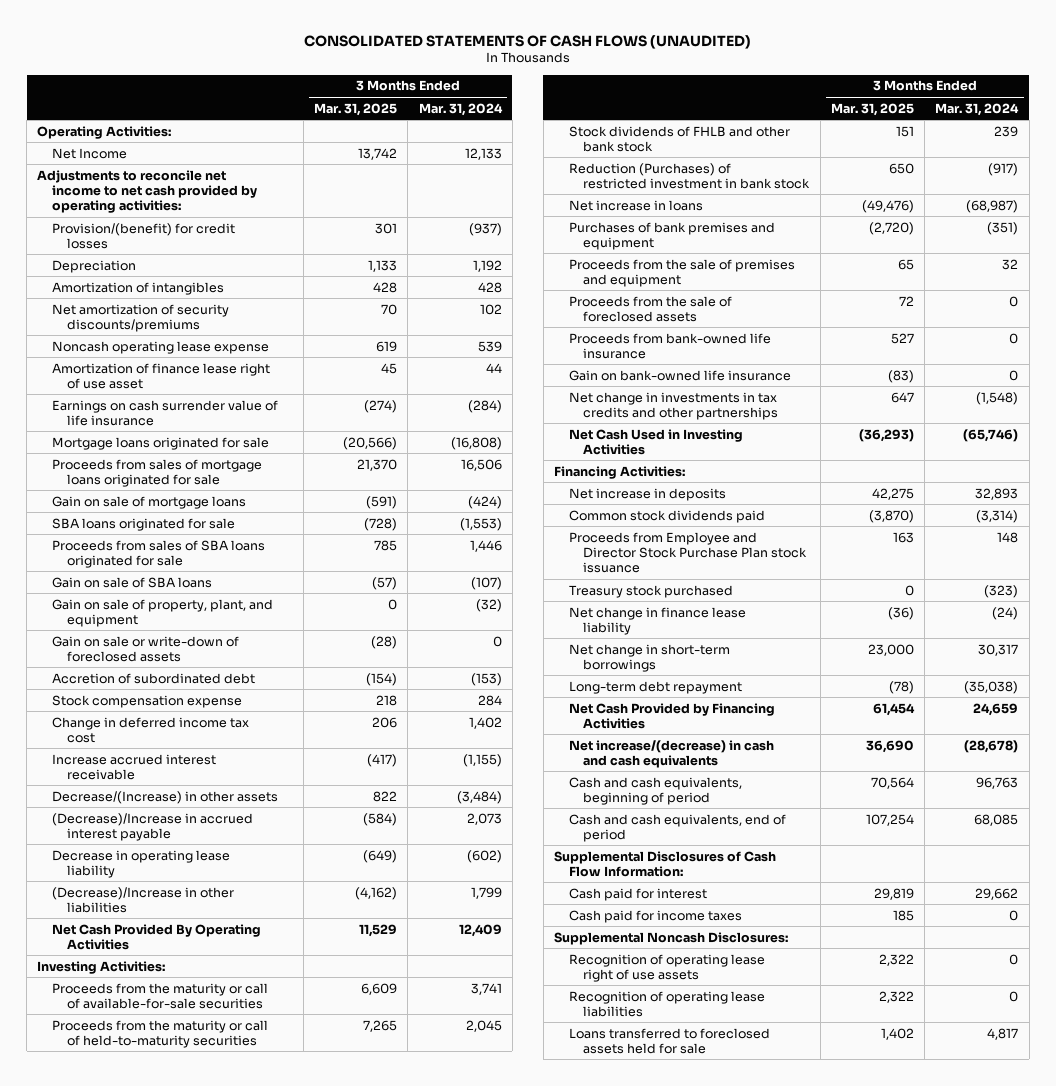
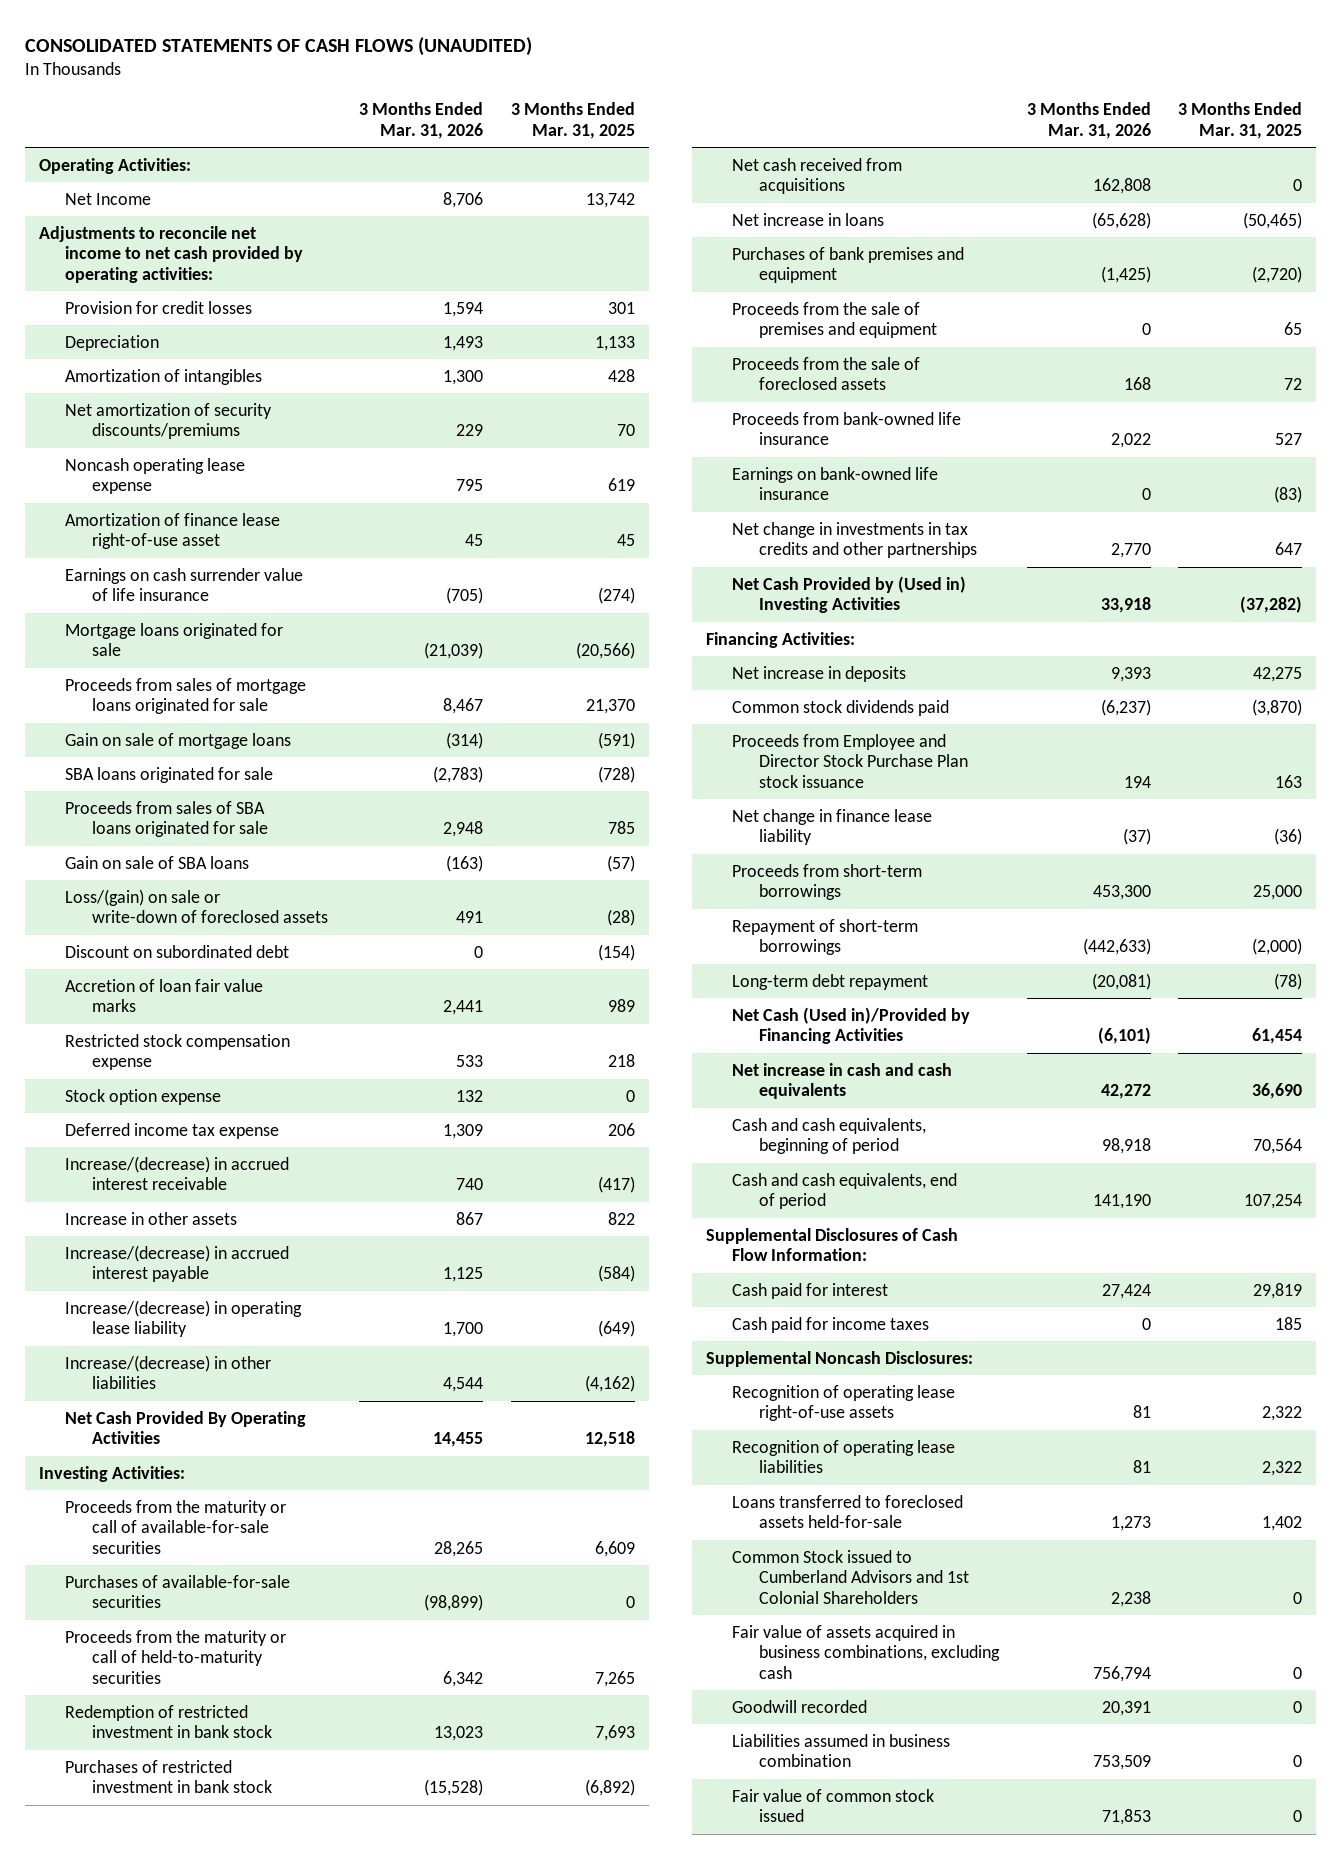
[418,102,503,116] Mar. 31, 2024 -> none
none -> [359,102,484,139] 3 Months Ended Mar. 31, 2026
[52,222,236,249] Provision/(benefit) for credit losses -> [65,300,253,314] Provision for credit losses
[52,362,271,389] Amortization of finance lease right of use asset -> [65,512,281,550] Amortization of finance lease right-of-use asset
[52,598,274,627] Gain on sale of property, plant, and equipment -> none
[52,635,240,662] Gain on sale or write-down of foreclosed assets -> [65,888,328,924] Loss/(gain) on sale or write-down of foreclosed assets
[52,672,256,684] Accretion of subordinated debt -> [65,944,290,958] Discount on subordinated debt
none -> [65,978,264,1013] Accretion of loan fair value marks
[52,694,243,708] Stock compensation expense -> [65,1033,291,1071] Restricted stock compensation expense
none -> [65,1088,222,1105] Stock option expense
[52,716,250,743] Change in deferred income tax cost -> [65,1122,280,1139] Deferred income tax expense
[52,753,217,780] Increase accrued interest receivable -> [65,1155,290,1191] Increase/(decrease) in accrued interest receivable
[52,790,279,804] Decrease/(Increase) in other assets -> [65,1211,238,1225] Increase in other assets
[52,812,254,841] (Decrease)/Increase in accrued interest payable -> [65,1244,290,1283] Increase/(decrease) in accrued interest payable
[52,849,231,878] Decrease in operating lease liability -> [65,1299,303,1338] Increase/(decrease) in operating lease liability
[52,886,235,913] (Decrease)/Increase in other liabilities -> [65,1354,272,1390] Increase/(decrease) in other liabilities
[359,923,398,937] 11,529 -> [585,1431,636,1448] 12,518
none -> [65,1574,291,1609] Purchases of available-for-sale securities
[568,125,790,152] Stock dividends of FHLB and other bank stock -> none
none -> [65,1704,272,1739] Redemption of restricted investment in bank stock
[568,162,811,189] Reduction (Purchases) of restricted investment in bank stock -> [65,1759,272,1794] Purchases of restricted investment in bank stock
[888,162,914,174] 650 -> [585,1779,636,1797] (6,892)
none -> [732,157,903,195] Net cash received from acquisitions
[861,199,914,213] (49,476) -> [1243,211,1303,229] (50,465)
[568,369,791,381] Gain on bank-owned life insurance -> [732,466,939,501] Earnings on bank-owned life insurance
[568,428,743,455] Net Cash Used in Investing Activities -> [732,575,967,614] Net Cash Provided by (Used in) Investing Activities
[858,428,914,442] (36,293) -> [1240,596,1303,614] (37,282)
[568,584,733,598] Treasury stock purchased -> none
[568,643,730,672] Net change in short-term borrowings -> none
none -> [732,863,923,901] Proceeds from short-term borrowings
none -> [732,918,919,956] Repayment of short-term borrowings
[568,702,775,729] Net Cash Provided by Financing Activities -> [732,1006,971,1045] Net Cash (Used in)/Provided by Financing Activities
[568,739,774,768] Net increase/(decrease) in cash and cash equivalents -> [732,1062,953,1100] Net increase in cash and cash equivalents
[568,953,765,982] Recognition of operating lease right of use assets -> [732,1384,956,1422] Recognition of operating lease right-of-use assets
[568,1027,770,1054] Loans transferred to foreclosed assets held for sale -> [732,1494,964,1529] Loans transferred to foreclosed assets held-for-sale
none -> [732,1549,969,1605] Common Stock issued to Cumberland Advisors and 1st Colonial Shareholders
none -> [732,1624,1000,1680] Fair value of assets acquired in business combinations, excluding cash
none -> [732,1699,868,1713] Goodwill recorded
none -> [732,1733,951,1768] Liabilities assumed in business combination
none -> [732,1788,935,1823] Fair value of common stock issued

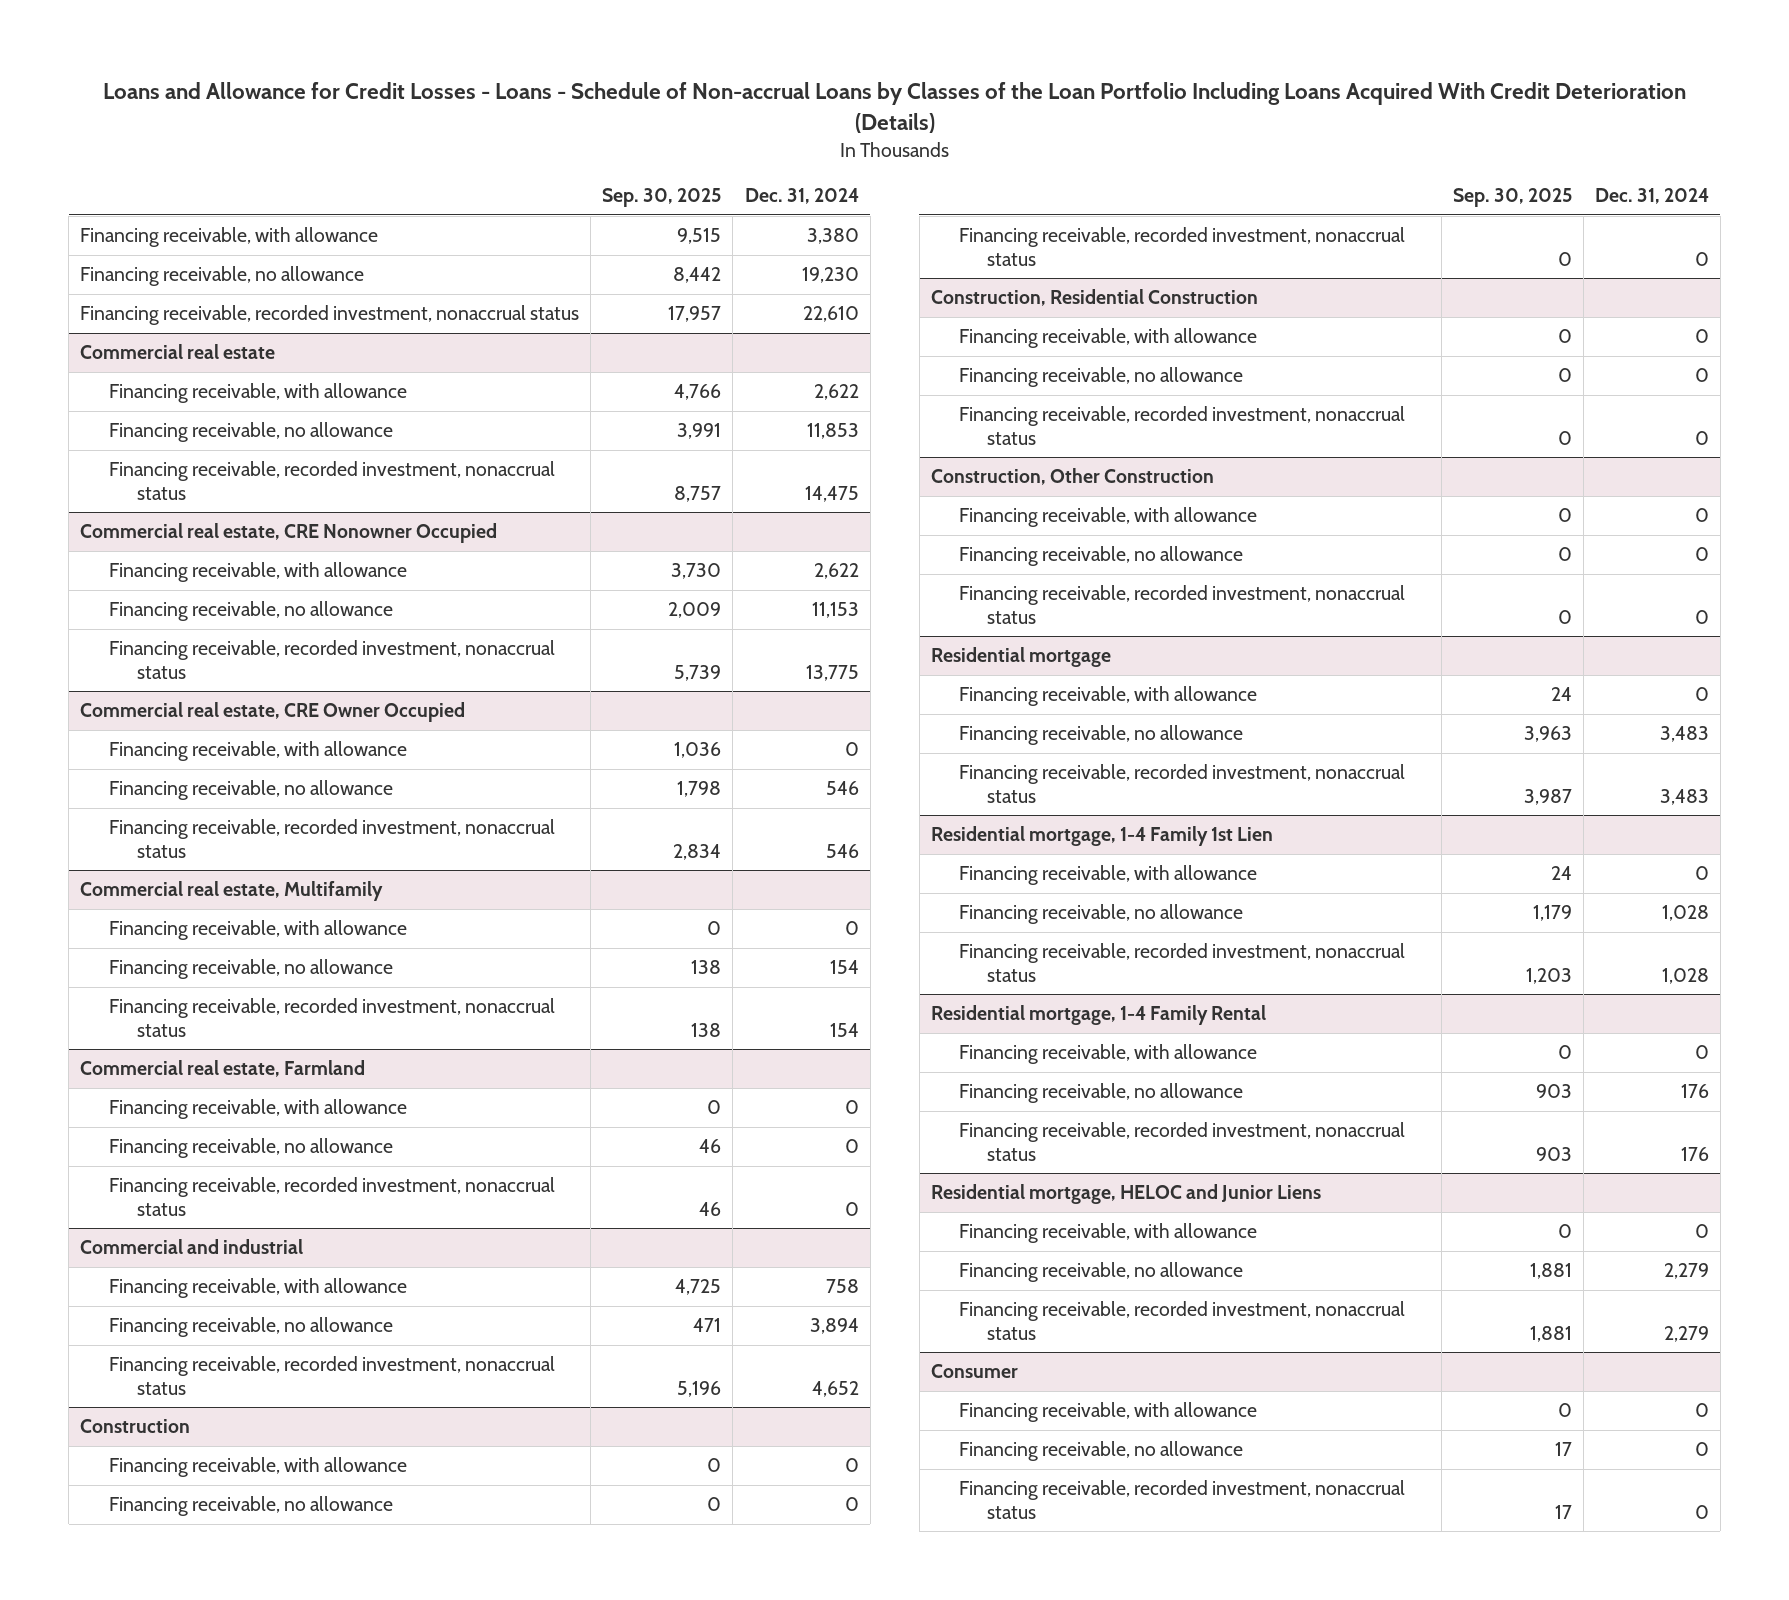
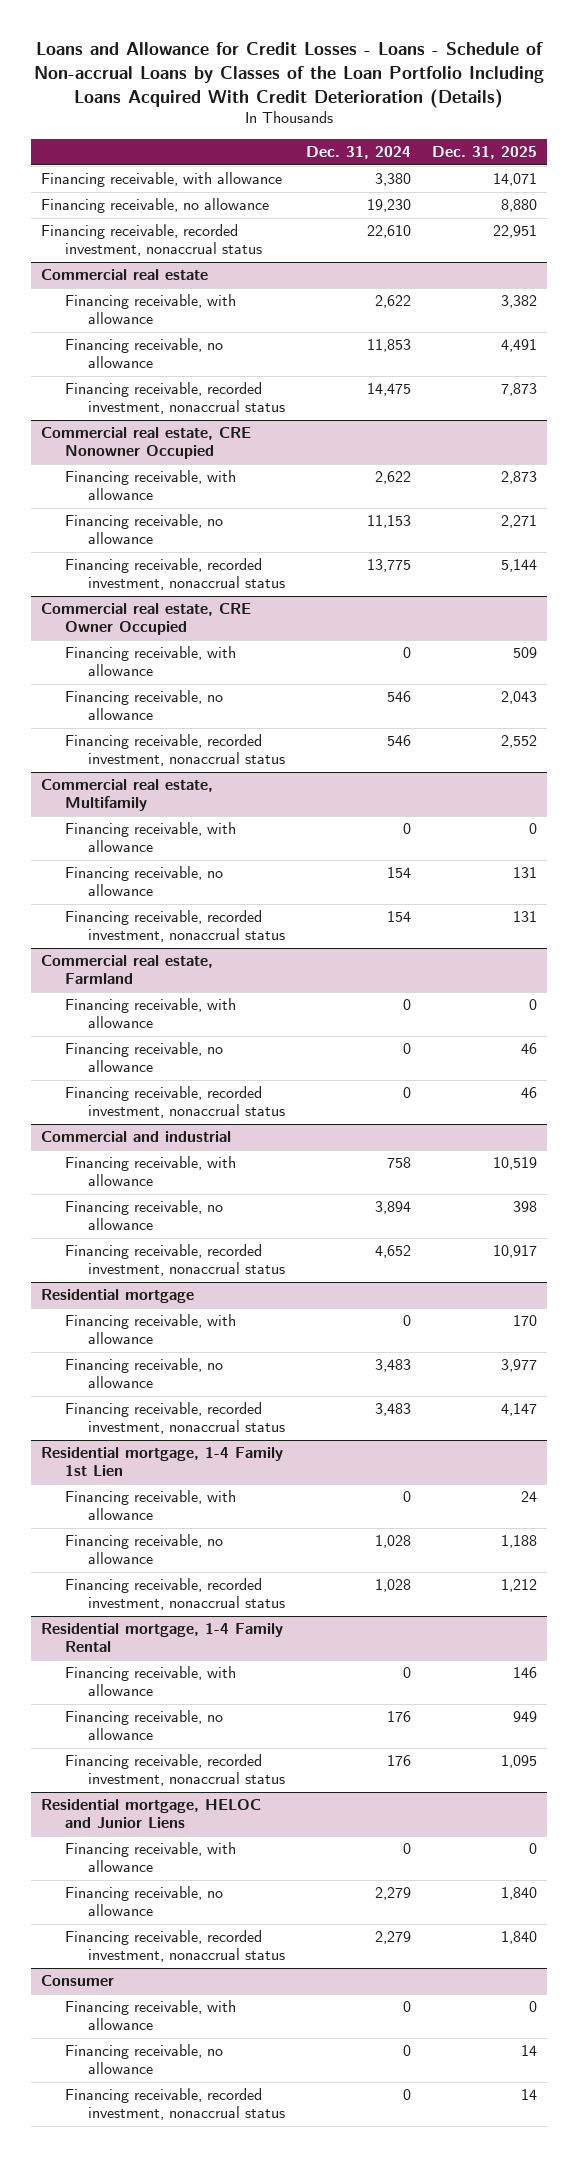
[602,188,722,208] Sep. 30, 2025 -> none
none -> [431,146,537,160] Dec. 31, 2025
[80,1419,191,1434] Construction -> none
[108,1457,407,1478] Financing receivable, with allowance -> none
[108,1496,393,1517] Financing receivable, no allowance -> none
[959,227,1406,266] Financing receivable, recorded investment, nonaccrual status -> none
[930,289,1258,307] Construction, Residential Construction -> none
[959,328,1258,349] Financing receivable, with allowance -> none
[959,367,1244,388] Financing receivable, no allowance -> none
[959,406,1406,445] Financing receivable, recorded investment, nonaccrual status -> none
[930,468,1214,486] Construction, Other Construction -> none
[959,507,1258,528] Financing receivable, with allowance -> none
[959,546,1244,567] Financing receivable, no allowance -> none
[959,585,1406,624] Financing receivable, recorded investment, nonaccrual status -> none

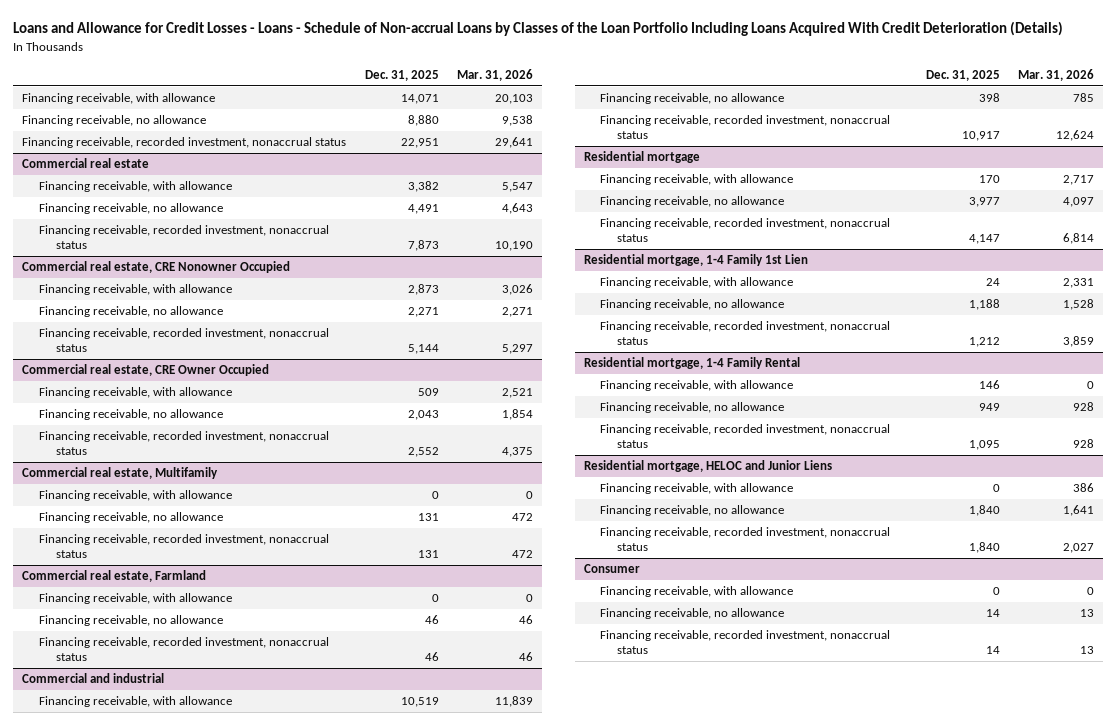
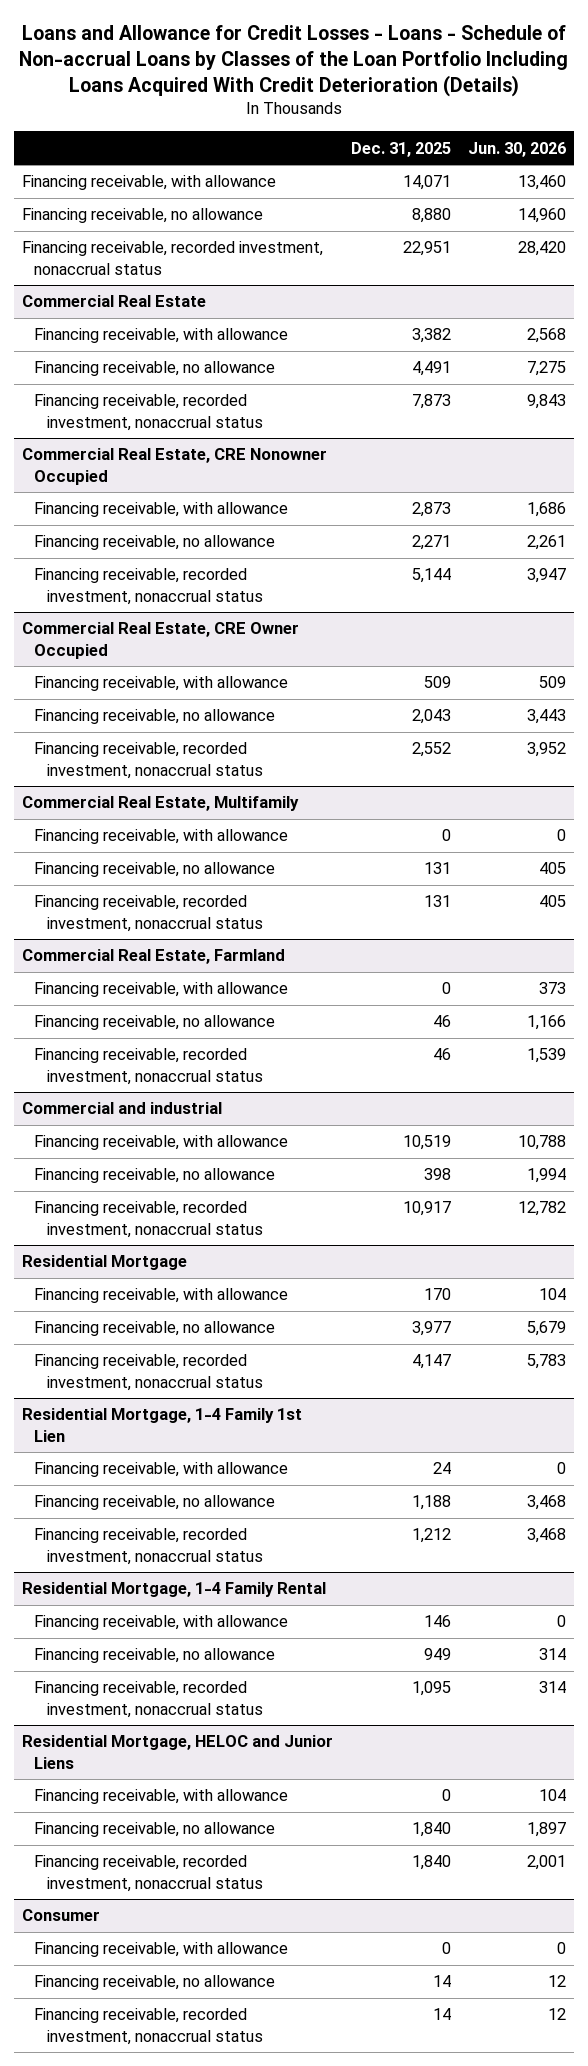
[456,69,533,82] Mar. 31, 2026 -> none
none -> [467,141,566,157] Jun. 30, 2026
[22,158,150,169] Commercial real estate -> [22,295,207,308] Commercial Real Estate
[22,261,291,274] Commercial real estate, CRE Nonowner Occupied -> [22,448,328,485] Commercial Real Estate, CRE Nonowner Occupied
[22,364,270,377] Commercial real estate, CRE Owner Occupied -> [22,622,300,659] Commercial Real Estate, CRE Owner Occupied
[22,467,219,480] Commercial real estate, Multifamily -> [22,796,300,812] Commercial Real Estate, Multifamily
[22,570,207,583] Commercial real estate, Farmland -> [22,949,286,965] Commercial Real Estate, Farmland
[583,151,700,164] Residential mortgage -> [22,1255,188,1271] Residential Mortgage
[583,254,808,267] Residential mortgage, 1-4 Family 1st Lien -> [22,1408,303,1442] Residential Mortgage, 1-4 Family 1st Lien
[583,357,800,370] Residential mortgage, 1-4 Family Rental -> [22,1582,327,1598] Residential Mortgage, 1-4 Family Rental
[583,460,832,473] Residential mortgage, HELOC and Junior Liens -> [22,1735,334,1769] Residential Mortgage, HELOC and Junior Liens

